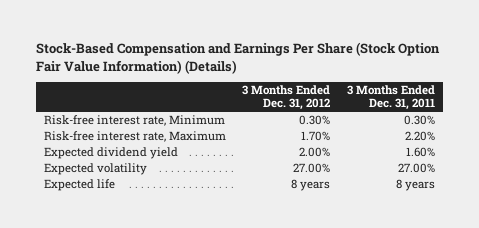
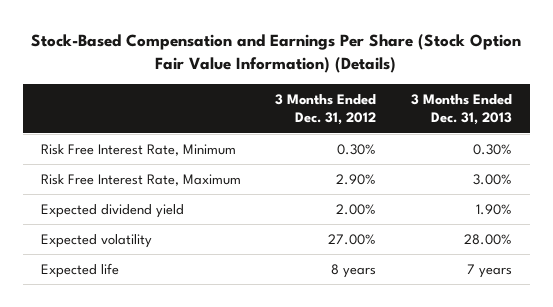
[346,85,435,111] 3 Months Ended Dec. 31, 2011 -> none
none -> [411,93,513,126] 3 Months Ended Dec. 31, 2013
[43,115,225,127] Risk-free interest rate, Minimum -> [40,144,236,157] Risk Free Interest Rate, Minimum
[43,131,226,143] Risk-free interest rate, Maximum -> [40,174,241,187] Risk Free Interest Rate, Maximum
[301,131,331,142] 1.70% -> [336,174,377,186] 2.90%

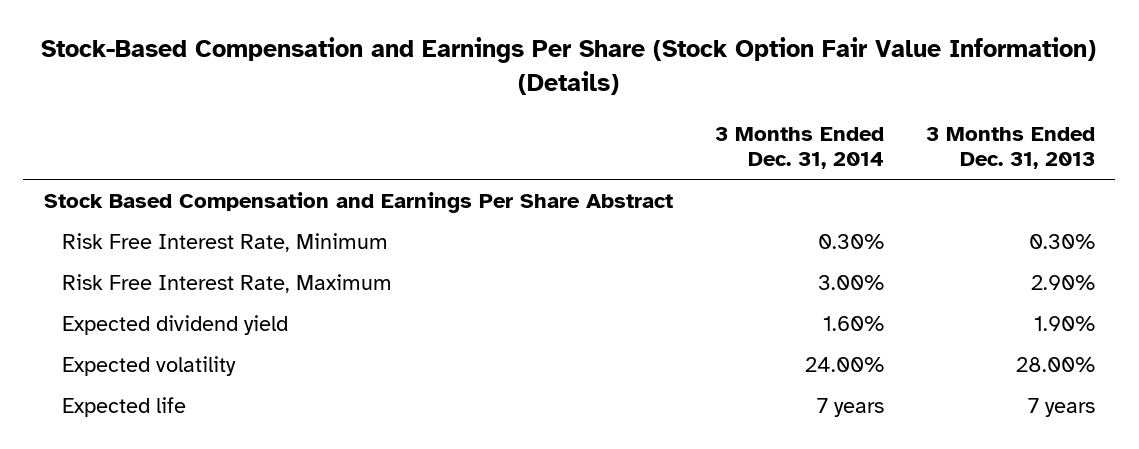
[275,93,377,126] 3 Months Ended Dec. 31, 2012 -> none
none -> [714,127,884,170] 3 Months Ended Dec. 31, 2014
none -> [44,191,674,213] Stock Based Compensation and Earnings Per Share Abstract
[473,174,513,186] 3.00% -> [1030,274,1095,290] 2.90%

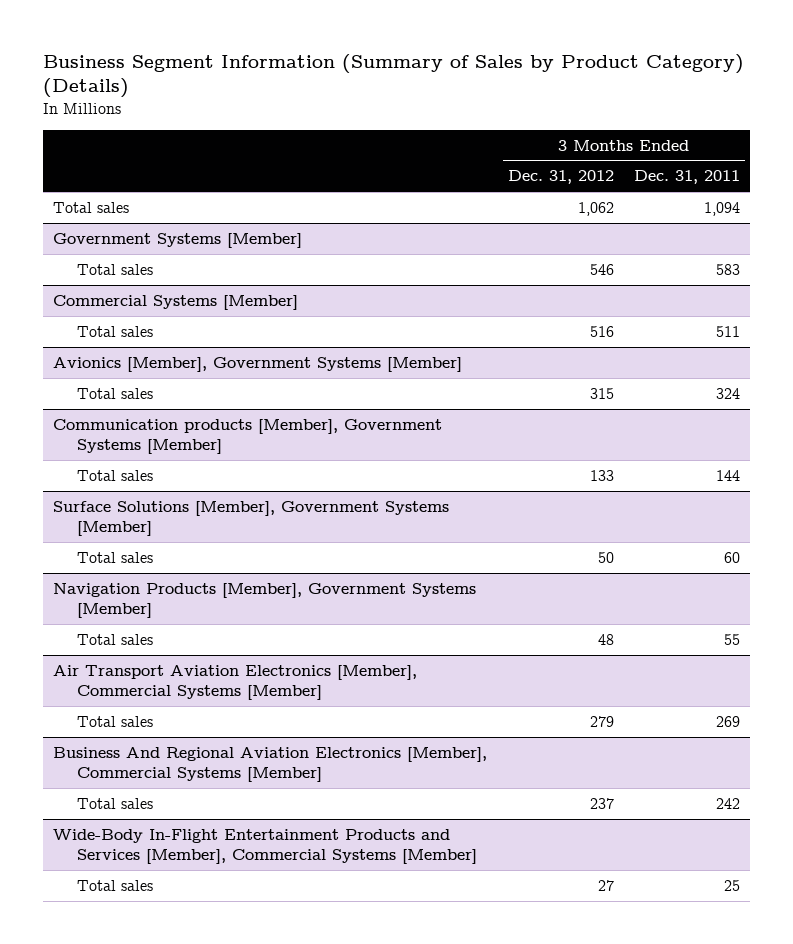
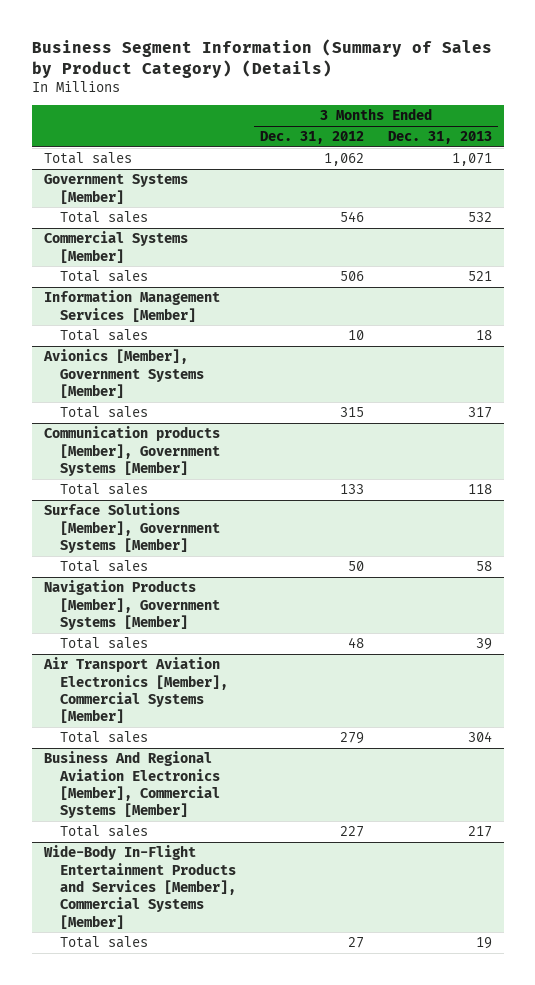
[634,170,741,185] Dec. 31, 2011 -> none
none -> [387,131,492,145] Dec. 31, 2013
[589,325,614,337] 516 -> [339,271,364,282] 506
none -> [43,290,220,322] Information Management Services [Member]
none -> [59,329,148,342] Total sales
[589,797,614,809] 237 -> [339,826,364,838] 227

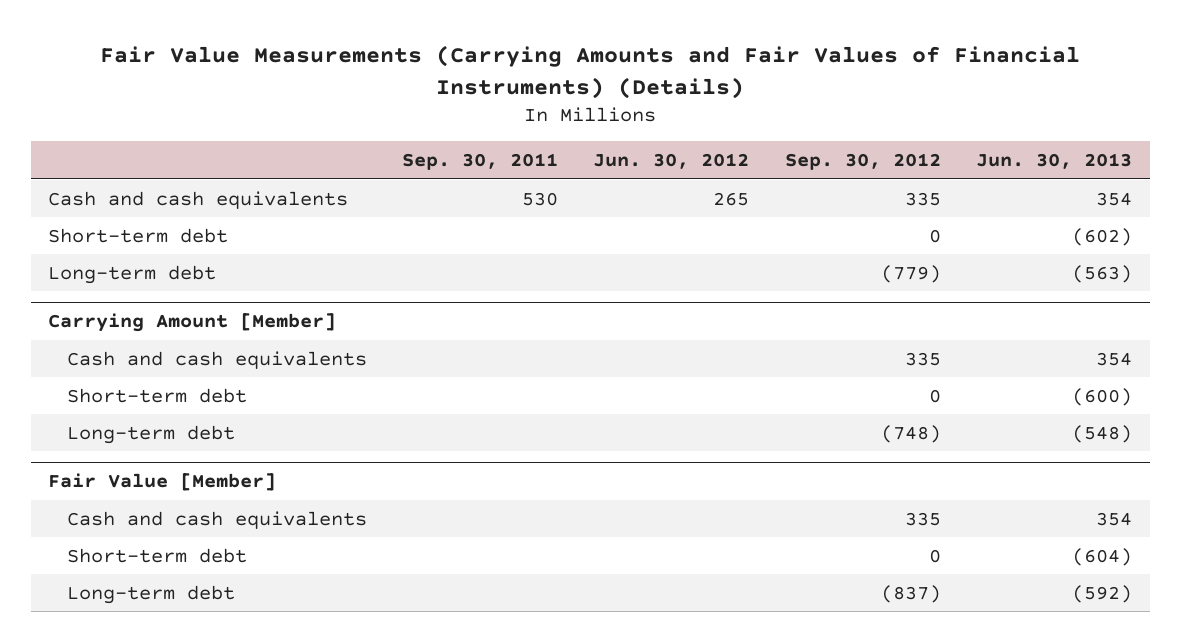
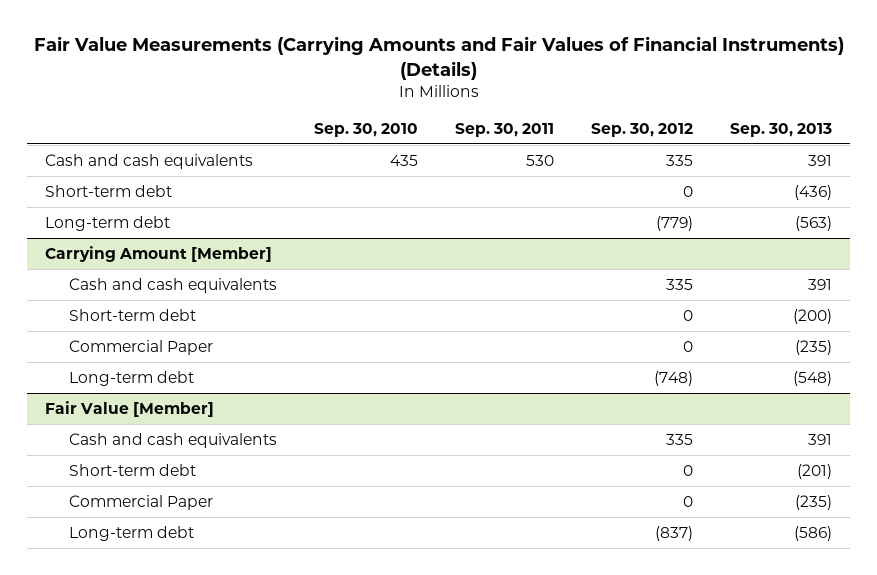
[593,152,750,169] Jun. 30, 2012 -> none
[975,152,1132,169] Jun. 30, 2013 -> none
none -> [313,122,418,137] Sep. 30, 2010
none -> [729,122,832,137] Sep. 30, 2013
none -> [68,340,213,356] Commercial Paper
none -> [68,495,213,511] Commercial Paper

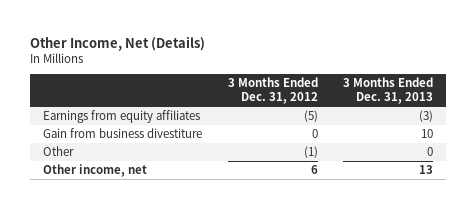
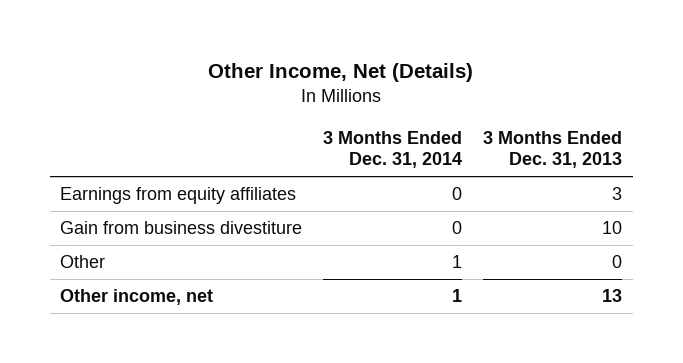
[227,77,318,105] 3 Months Ended Dec. 31, 2012 -> none
none -> [323,130,463,169] 3 Months Ended Dec. 31, 2014
[419,109,434,122] (3) -> [612,187,623,201] 3

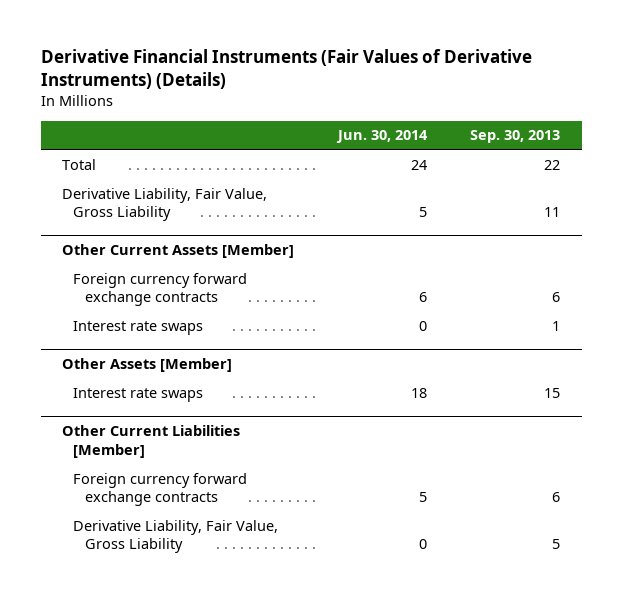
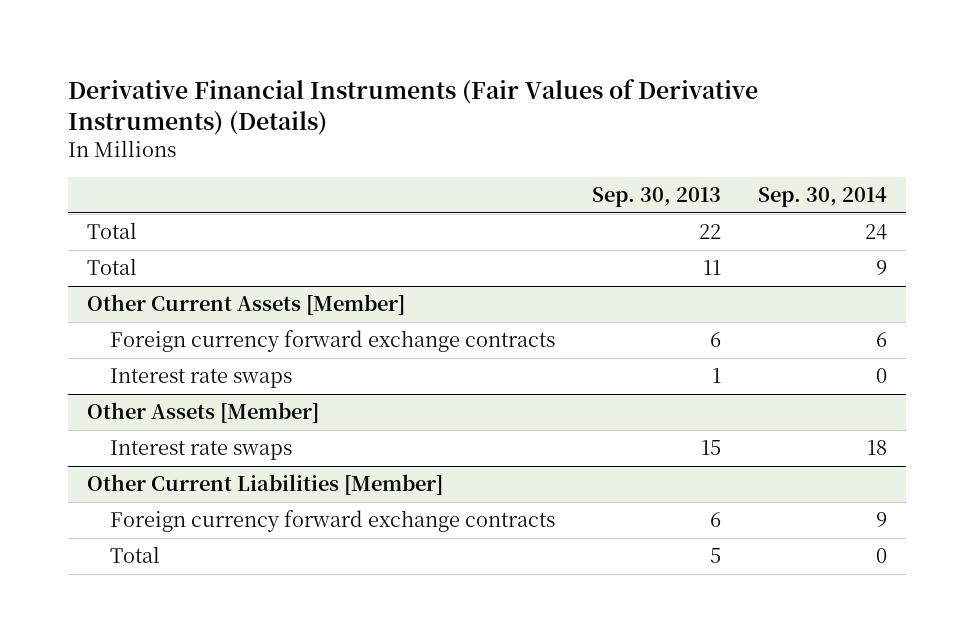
[335,130,428,144] Jun. 30, 2014 -> none
none -> [758,187,888,208] Sep. 30, 2014
[62,187,268,222] Derivative Liability, Fair Value, Gross Liability -> [86,258,137,276] Total
[73,519,279,554] Derivative Liability, Fair Value, Gross Liability -> [110,546,161,564] Total

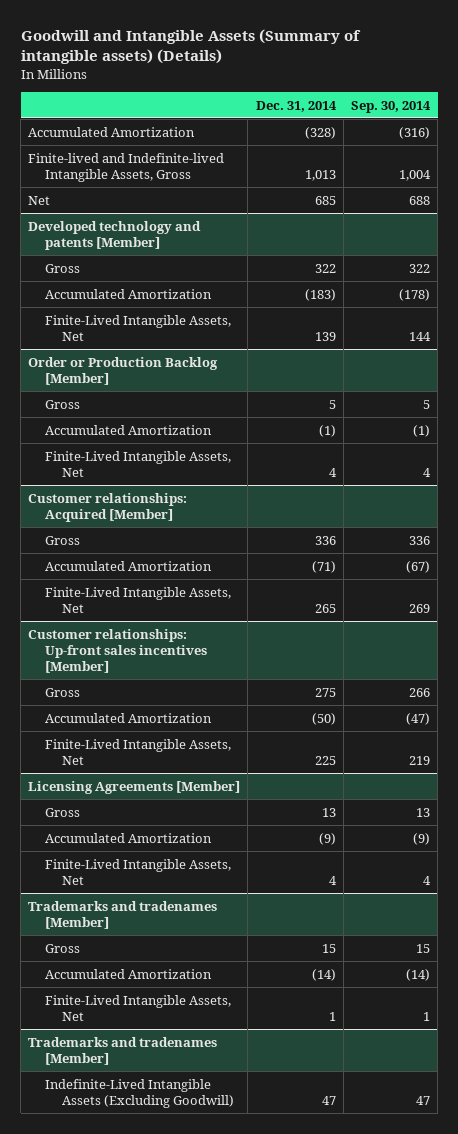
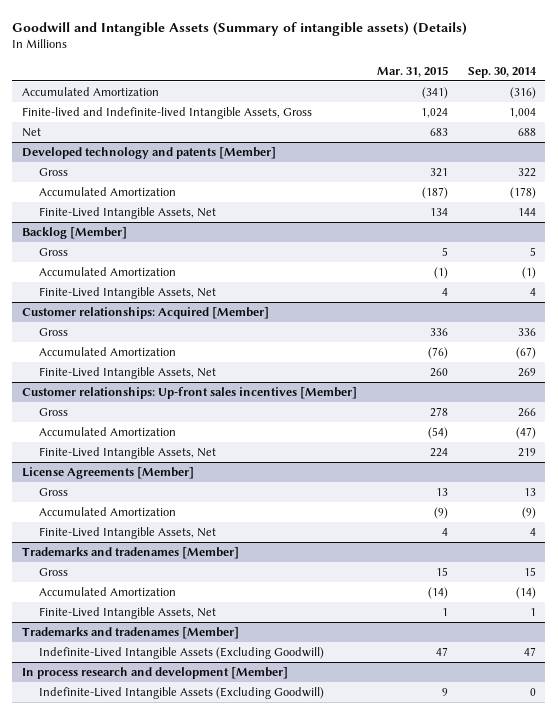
[255,100,337,112] Dec. 31, 2014 -> none
none -> [376,65,448,77] Mar. 31, 2015
[28,356,219,385] Order or Production Backlog [Member] -> [22,227,128,240] Backlog [Member]
[28,780,241,794] Licensing Agreements [Member] -> [22,467,195,480] License Agreements [Member]
none -> [22,667,289,680] In process research and development [Member]
none -> [38,687,324,700] Indefinite-Lived Intangible Assets (Excluding Goodwill)

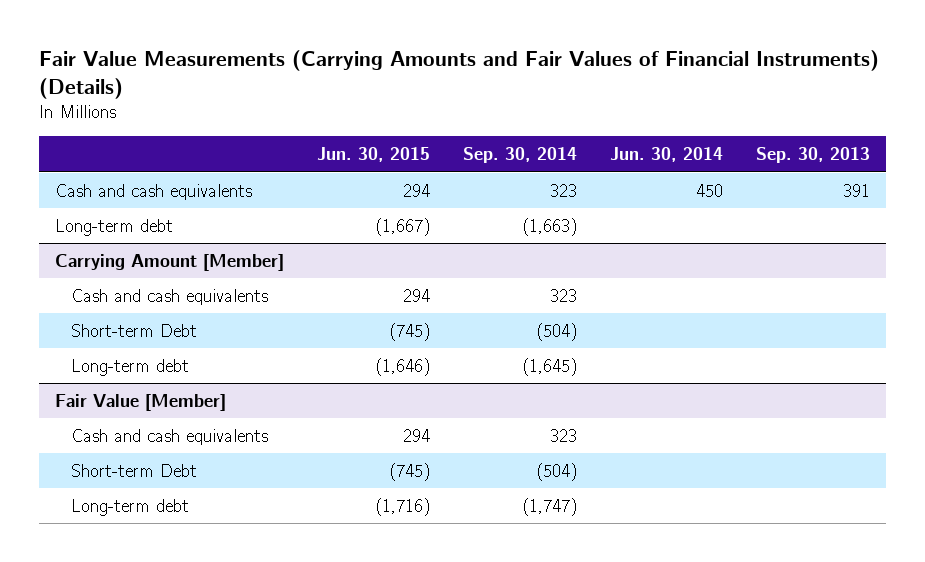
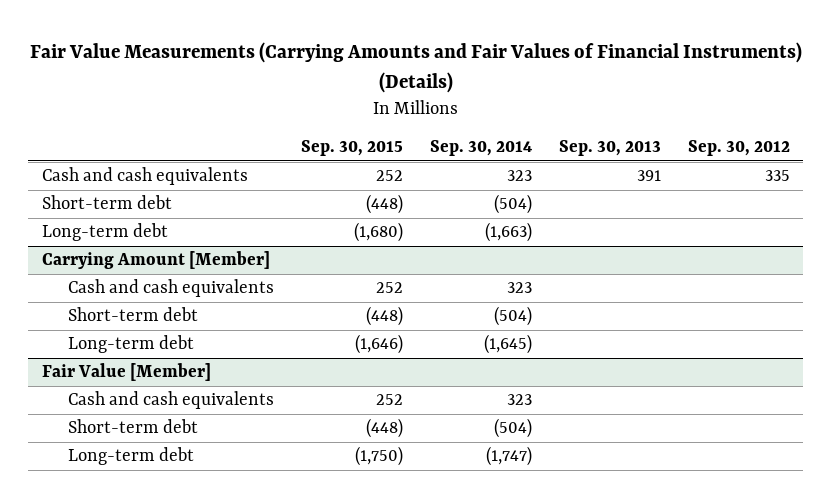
[317,147,431,163] Jun. 30, 2015 -> none
[609,147,723,163] Jun. 30, 2014 -> none
none -> [300,140,403,157] Sep. 30, 2015
none -> [687,140,790,157] Sep. 30, 2012
none -> [41,195,172,210] Short-term debt
[71,323,198,337] Short-term Debt -> [67,307,198,322] Short-term debt
[71,463,198,477] Short-term Debt -> [67,419,198,434] Short-term debt

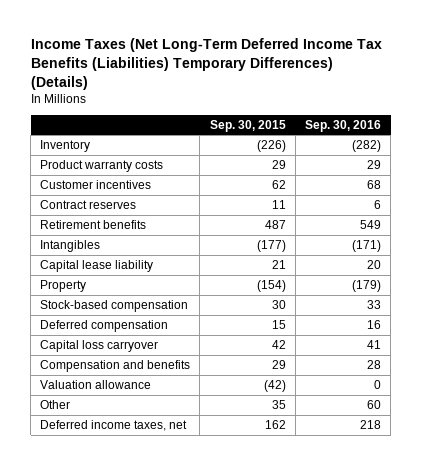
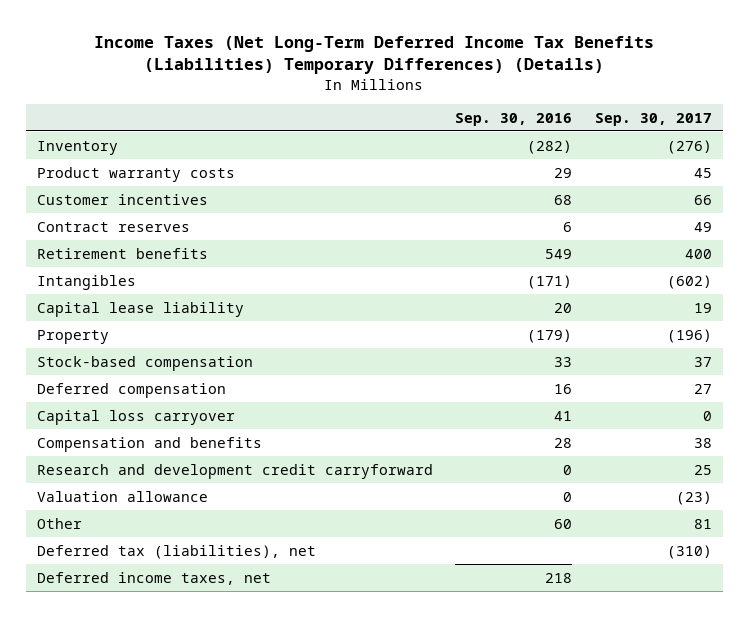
[209,119,286,132] Sep. 30, 2015 -> none
none -> [594,112,712,126] Sep. 30, 2017
none -> [36,463,433,479] Research and development credit carryforward
none -> [36,544,316,559] Deferred tax (liabilities), net

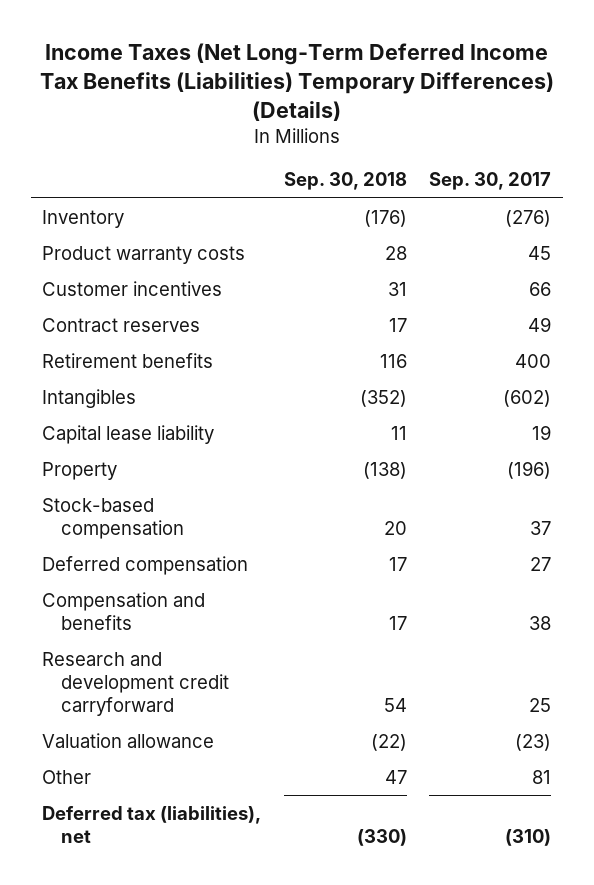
[455,112,573,126] Sep. 30, 2016 -> none
none -> [283,172,407,191] Sep. 30, 2018
[36,409,235,425] Capital loss carryover -> none
[36,571,271,585] Deferred income taxes, net -> none

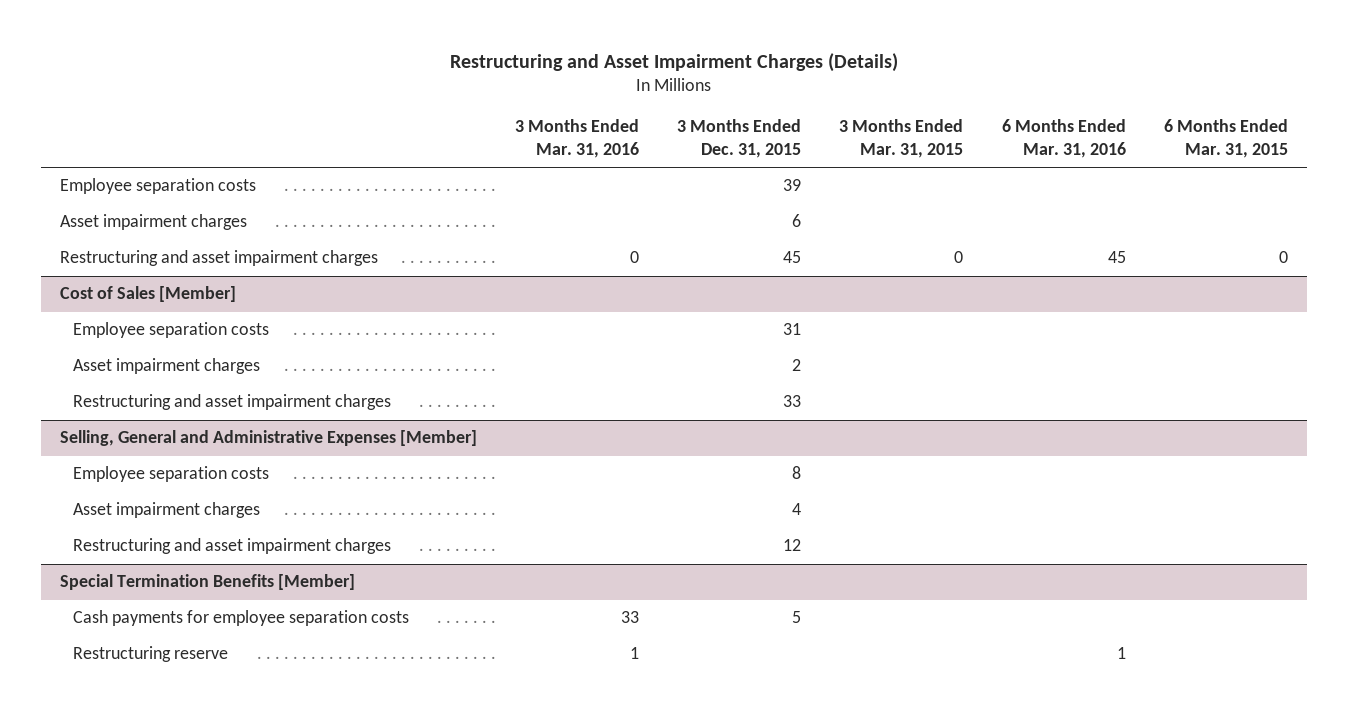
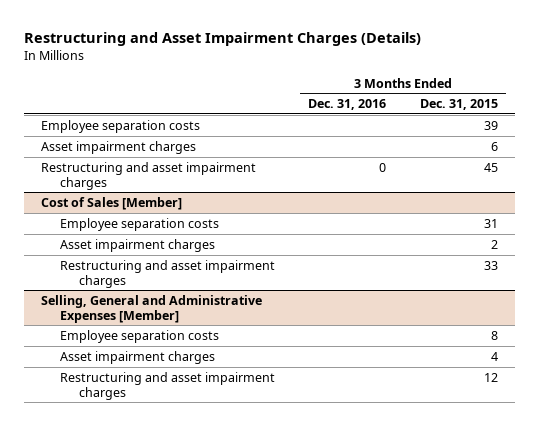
[514,119,639,158] 3 Months Ended Mar. 31, 2016 -> none
[839,119,964,158] 3 Months Ended Mar. 31, 2015 -> none
[1001,119,1126,158] 6 Months Ended Mar. 31, 2016 -> none
[1163,119,1288,158] 6 Months Ended Mar. 31, 2015 -> none
none -> [308,99,387,111] Dec. 31, 2016
[59,574,355,591] Special Termination Benefits [Member] -> none
[72,610,409,627] Cash payments for employee separation costs -> none
[72,646,228,663] Restructuring reserve -> none

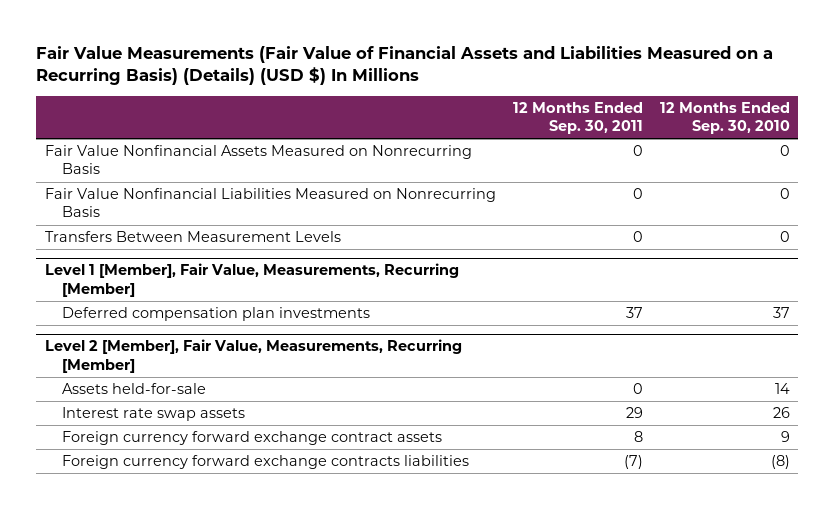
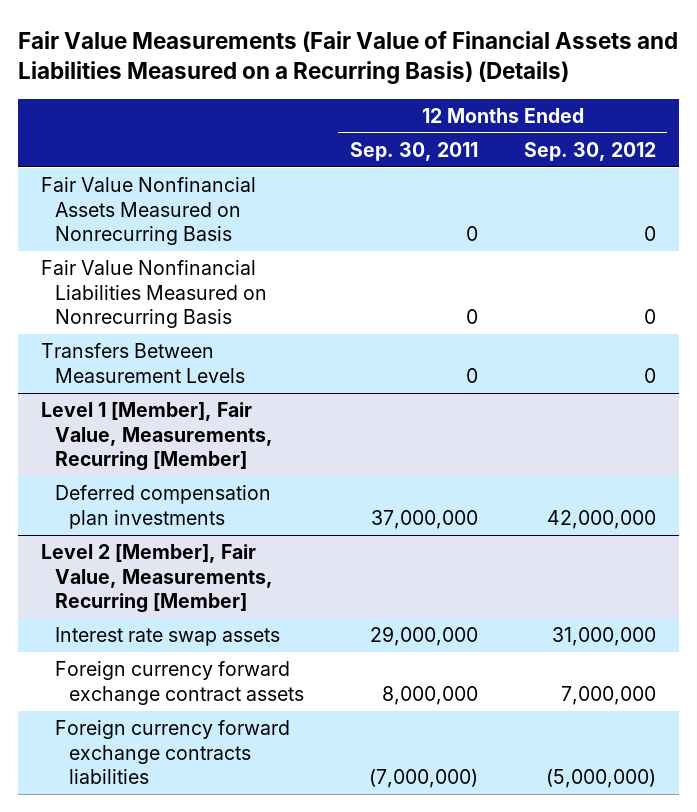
[36,45,774,86] Fair Value Measurements (Fair Value of Financial Assets and Liabilities Measured on a Recurring Basis) (Details) (USD $) In Millions -> [18,30,679,85] Fair Value Measurements (Fair Value of Financial Assets and Liabilities Measured on a Recurring Basis) (Details)
[659,101,790,135] 12 Months Ended Sep. 30, 2010 -> none
none -> [523,141,656,161] Sep. 30, 2012
[625,307,643,319] 37 -> [370,509,478,529] 37,000,000
[61,383,206,395] Assets held-for-sale -> none
[625,407,643,419] 29 -> [369,626,478,647] 29,000,000
[633,431,643,443] 8 -> [381,685,478,705] 8,000,000
[623,455,643,470] (7) -> [368,769,478,789] (7,000,000)

